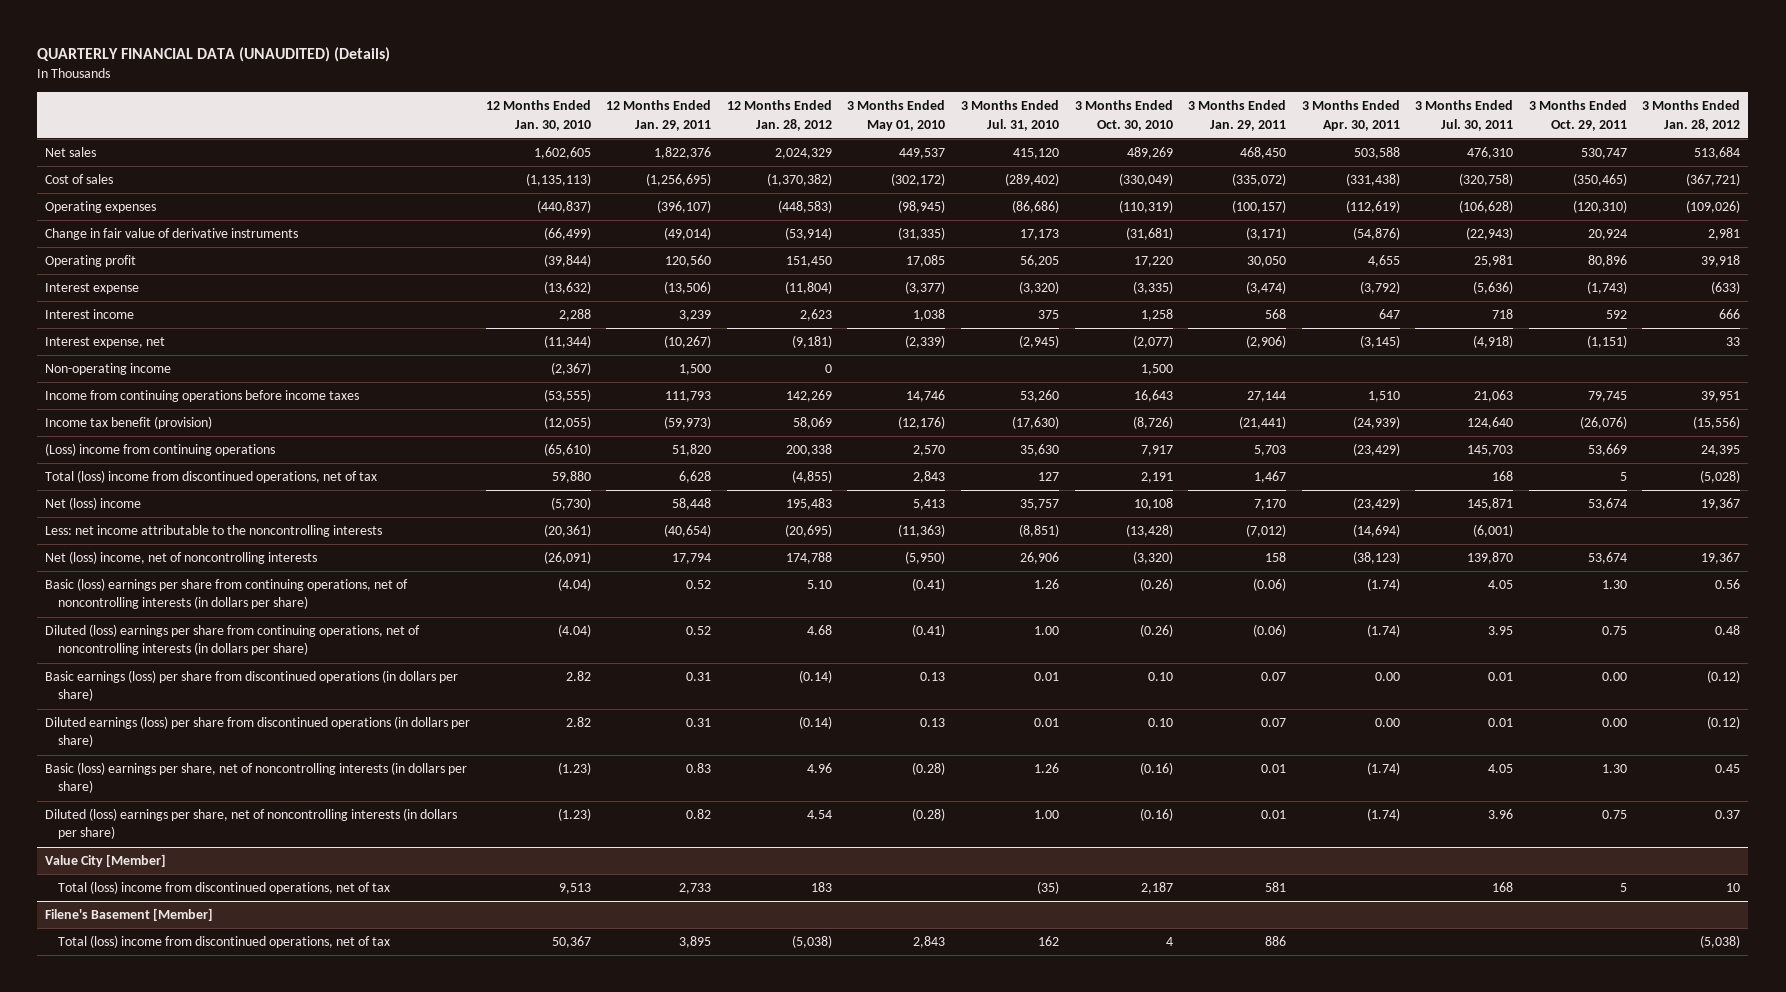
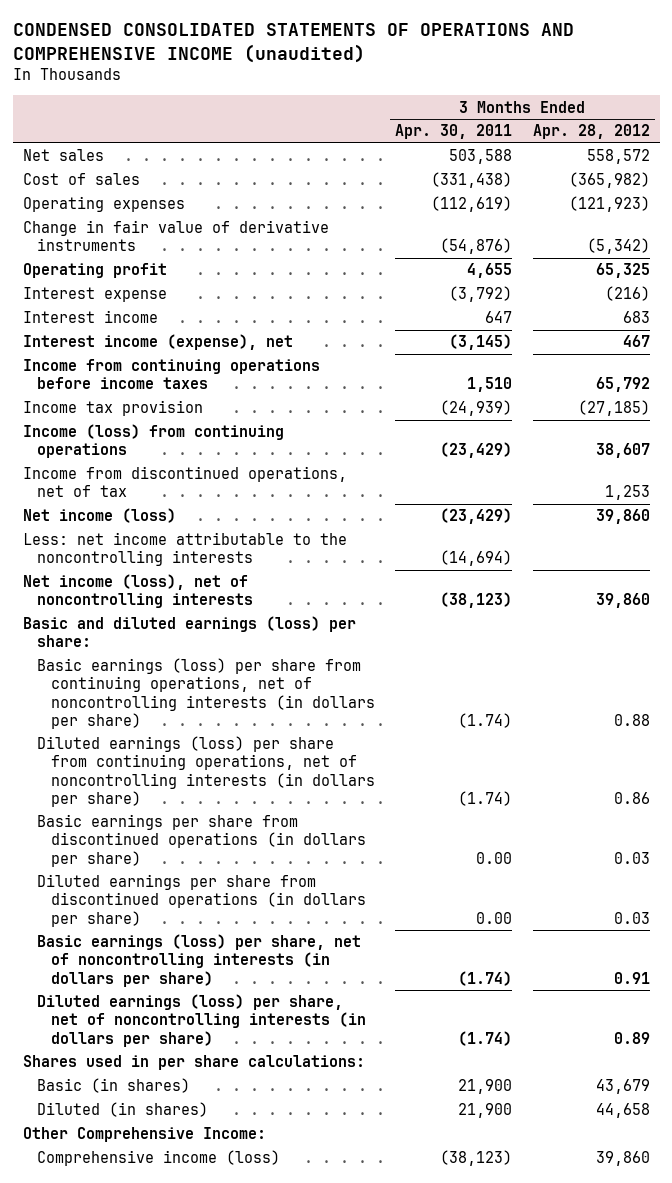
[37,47,391,63] QUARTERLY FINANCIAL DATA (UNAUDITED) (Details) -> [12,23,574,63] CONDENSED CONSOLIDATED STATEMENTS OF OPERATIONS AND COMPREHENSIVE INCOME (unaudited)
[485,100,591,131] 12 Months Ended Jan. 30, 2010 -> none
[606,100,712,131] 12 Months Ended Jan. 29, 2011 -> none
[726,100,832,131] 12 Months Ended Jan. 28, 2012 -> none
[847,100,946,131] 3 Months Ended May 01, 2010 -> none
[961,100,1060,131] 3 Months Ended Jul. 31, 2010 -> none
[1074,100,1173,131] 3 Months Ended Oct. 30, 2010 -> none
[1188,100,1287,131] 3 Months Ended Jan. 29, 2011 -> none
[1415,100,1514,131] 3 Months Ended Jul. 30, 2011 -> none
[1528,100,1627,131] 3 Months Ended Oct. 29, 2011 -> none
[1642,100,1741,131] 3 Months Ended Jan. 28, 2012 -> none
none -> [532,124,650,140] Apr. 28, 2012
[45,363,172,376] Non-operating income -> none
[45,337,166,349] Interest expense, net -> [22,334,293,351] Interest income (expense), net
[45,416,213,430] Income tax benefit (provision) -> [22,400,203,417] Income tax provision
[45,443,276,457] (Loss) income from continuing operations -> [22,424,284,459] Income (loss) from continuing operations
[45,470,378,484] Total (loss) income from discontinued operations, net of tax -> [22,466,347,498] Income from discontinued operations, net of tax
[45,497,142,511] Net (loss) income -> [22,508,176,524] Net income (loss)
[45,854,167,868] Value City [Member] -> none
[57,881,390,895] Total (loss) income from discontinued operations, net of tax -> none
[45,908,214,922] Filene's Basement [Member] -> none
[57,935,390,949] Total (loss) income from discontinued operations, net of tax -> none
[45,551,318,565] Net (loss) income, net of noncontrolling interests -> [22,574,253,609] Net income (loss), net of noncontrolling interests
none -> [22,616,356,648] Basic and diluted earnings (loss) per share:
[45,578,409,610] Basic (loss) earnings per share from continuing operations, net of noncontrolling interests (in dollars per share) -> [36,658,376,729] Basic earnings (loss) per share from continuing operations, net of noncontrolling interests (in dollars per share)
[45,624,421,656] Diluted (loss) earnings per share from continuing operations, net of noncontrolling interests (in dollars per share) -> [36,736,376,807] Diluted earnings (loss) per share from continuing operations, net of noncontrolling interests (in dollars per share)
[45,670,459,702] Basic earnings (loss) per share from discontinued operations (in dollars per share) -> [36,814,367,867] Basic earnings per share from discontinued operations (in dollars per share)
[45,716,471,748] Diluted earnings (loss) per share from discontinued operations (in dollars per share) -> [36,874,367,927] Diluted earnings per share from discontinued operations (in dollars per share)
[45,762,468,794] Basic (loss) earnings per share, net of noncontrolling interests (in dollars per share) -> [36,934,361,987] Basic earnings (loss) per share, net of noncontrolling interests (in dollars per share)
[45,808,458,840] Diluted (loss) earnings per share, net of noncontrolling interests (in dollars per share) -> [36,994,367,1047] Diluted earnings (loss) per share, net of noncontrolling interests (in dollars per share)
none -> [22,1055,365,1071] Shares used in per share calculations:
none -> [36,1078,190,1094] Basic (in shares)
none -> [36,1102,208,1118] Diluted (in shares)
none -> [22,1127,266,1143] Other Comprehensive Income:
none -> [36,1150,280,1167] Comprehensive income (loss)

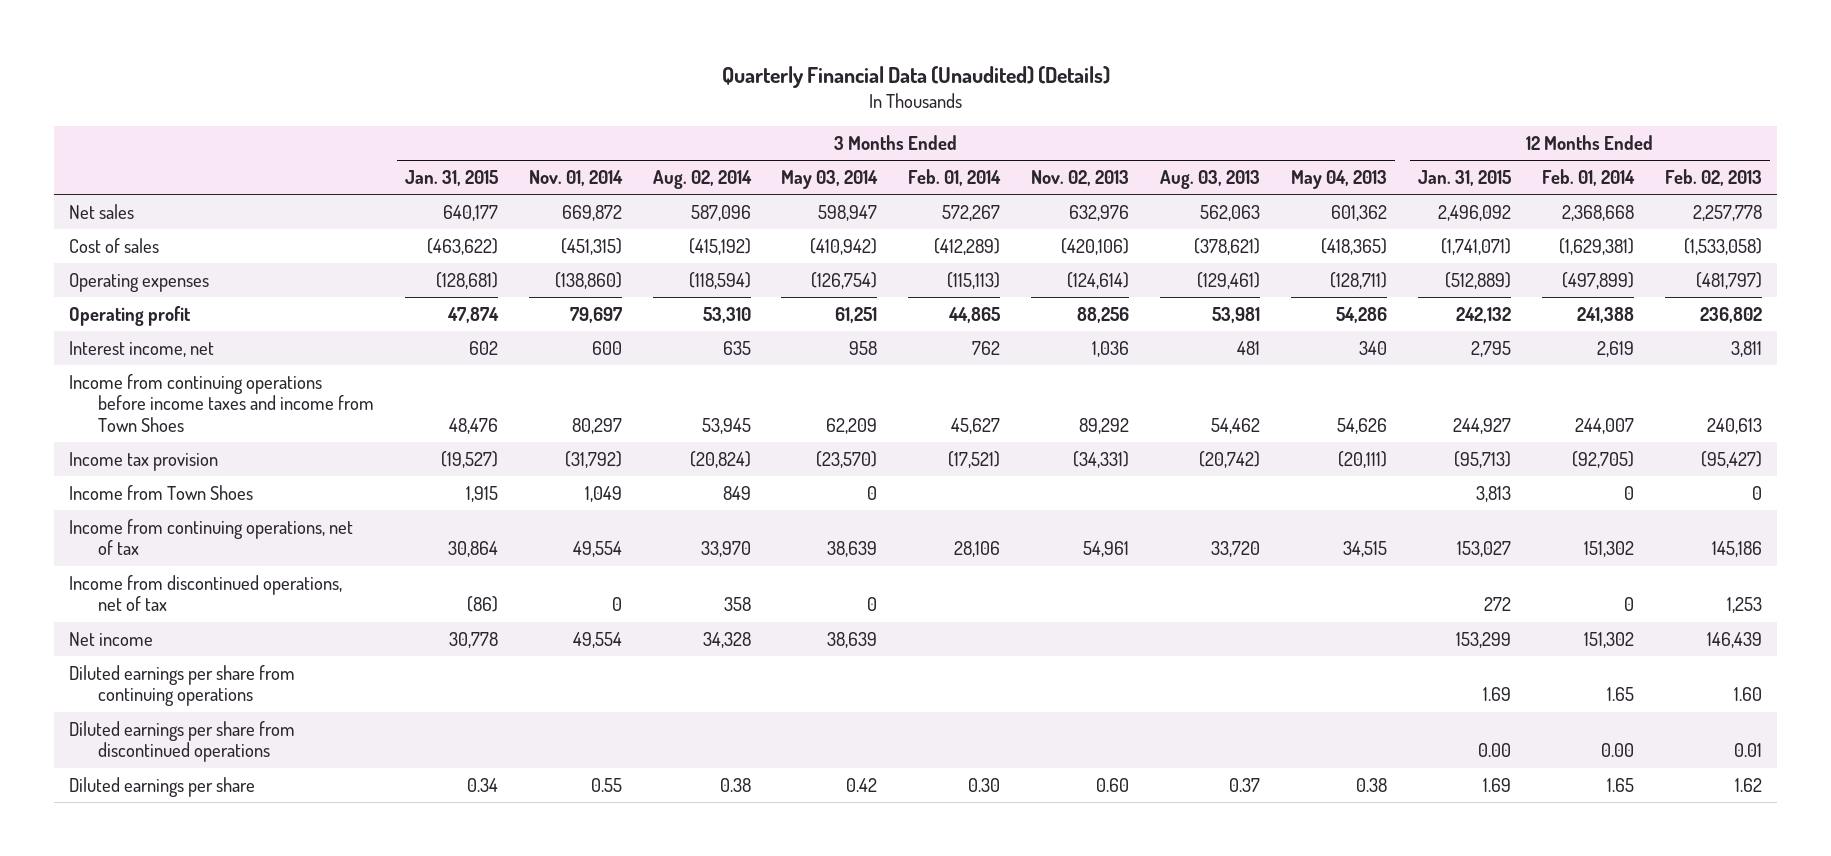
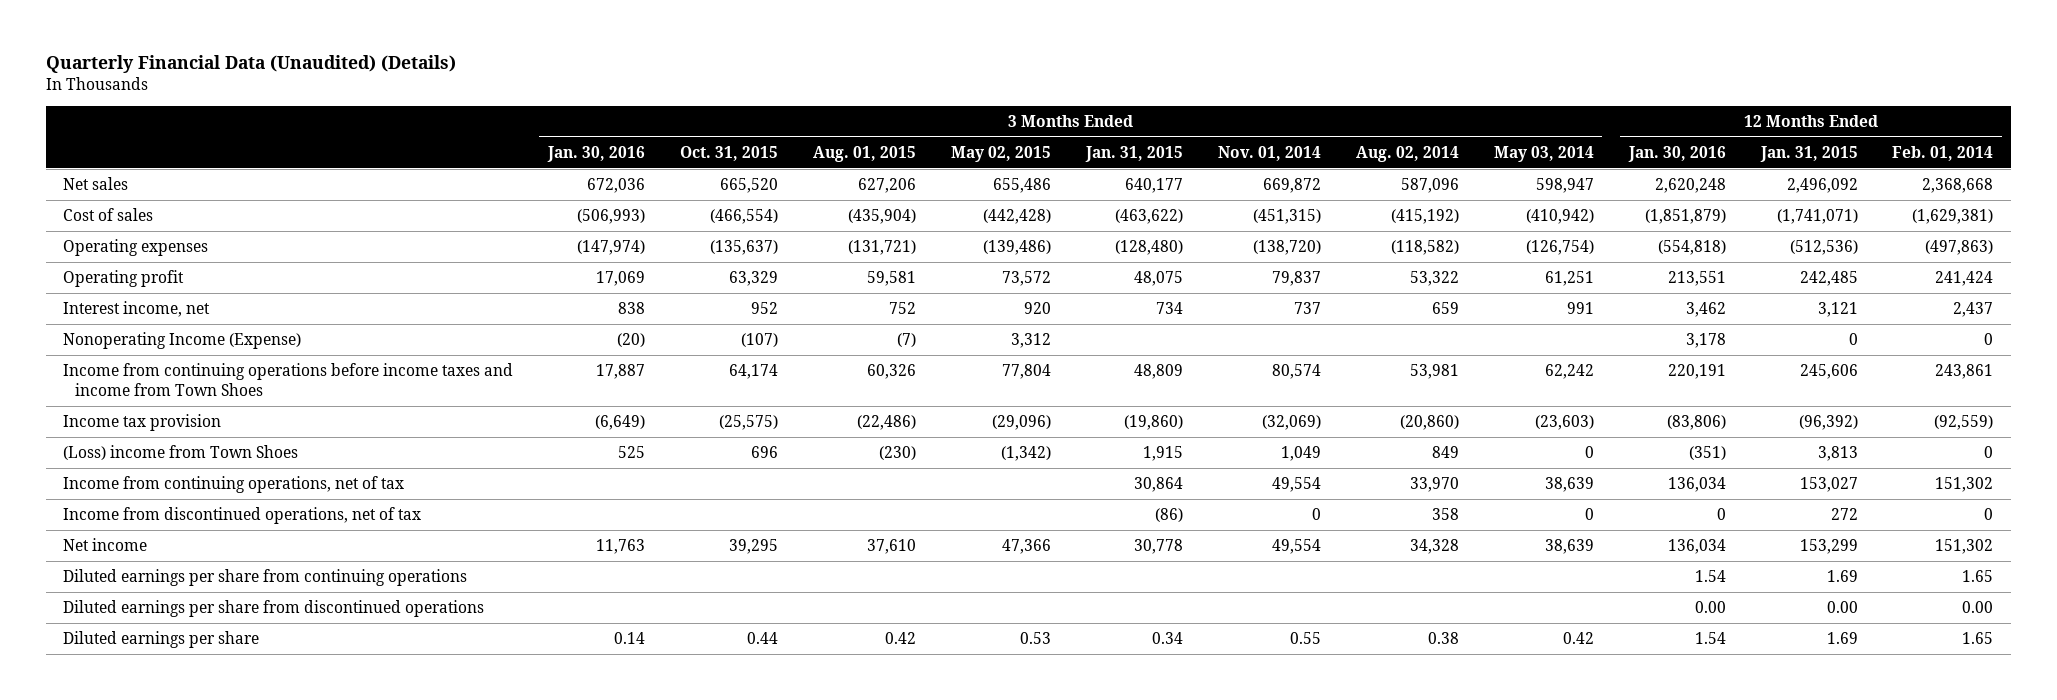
[908,169,1002,187] Feb. 01, 2014 -> none
[1031,170,1130,187] Nov. 02, 2013 -> none
[1160,170,1261,190] Aug. 03, 2013 -> none
[1291,170,1388,190] May 04, 2013 -> none
[1665,169,1763,187] Feb. 02, 2013 -> none
none -> [547,145,646,162] Jan. 30, 2016
none -> [679,145,778,161] Oct. 31, 2015
none -> [812,145,916,162] Aug. 01, 2015
none -> [950,145,1051,162] May 02, 2015
none -> [1627,145,1726,162] Jan. 30, 2016
[435,271,498,289] (128,681) -> [1114,240,1183,256] (128,480)
[554,271,622,289] (138,860) -> [1252,240,1321,256] (138,720)
[688,271,751,289] (118,594) -> [1390,240,1459,256] (118,582)
[1445,271,1512,289] (512,889) -> [1789,240,1858,256] (512,536)
[1562,271,1635,289] (497,899) -> [1925,240,1994,256] (497,863)
[446,306,499,323] 47,874 -> [1133,271,1183,287] 48,075
[569,306,622,323] 79,697 -> [1271,271,1321,287] 79,837
[702,306,751,323] 53,310 -> [1409,271,1459,287] 53,322
[1456,306,1512,323] 242,132 -> [1799,271,1858,287] 242,485
[1577,306,1635,323] 241,388 -> [1935,271,1994,287] 241,424
[468,340,498,355] 602 -> [1155,302,1183,315] 734
[591,340,622,355] 600 -> [1293,302,1321,315] 737
[722,340,751,355] 635 -> [1431,302,1459,315] 659
[849,340,878,355] 958 -> [1566,302,1594,315] 991
[1471,340,1512,357] 2,795 -> [1817,302,1858,318] 3,121
[1597,340,1635,357] 2,619 -> [1953,302,1994,318] 2,437
none -> [63,332,302,350] Nonoperating Income (Expense)
[448,417,498,434] 48,476 -> [1133,364,1183,380] 48,809
[571,417,622,434] 80,297 -> [1271,364,1321,380] 80,574
[701,417,751,434] 53,945 -> [1409,364,1459,380] 53,981
[826,417,878,434] 62,209 -> [1544,364,1594,380] 62,242
[1453,417,1512,434] 244,927 -> [1799,364,1858,380] 245,606
[1575,417,1635,434] 244,007 -> [1935,364,1994,380] 243,861
[440,450,498,468] (19,527) -> [1123,415,1183,431] (19,860)
[564,450,622,468] (31,792) -> [1261,415,1321,431] (32,069)
[689,450,751,468] (20,824) -> [1399,415,1459,431] (20,860)
[816,450,878,468] (23,570) -> [1534,415,1594,431] (23,603)
[1454,450,1512,468] (95,713) -> [1798,415,1858,431] (96,392)
[1572,450,1635,468] (92,705) -> [1934,415,1994,431] (92,559)
[69,484,254,500] Income from Town Shoes -> [63,445,299,461] (Loss) income from Town Shoes

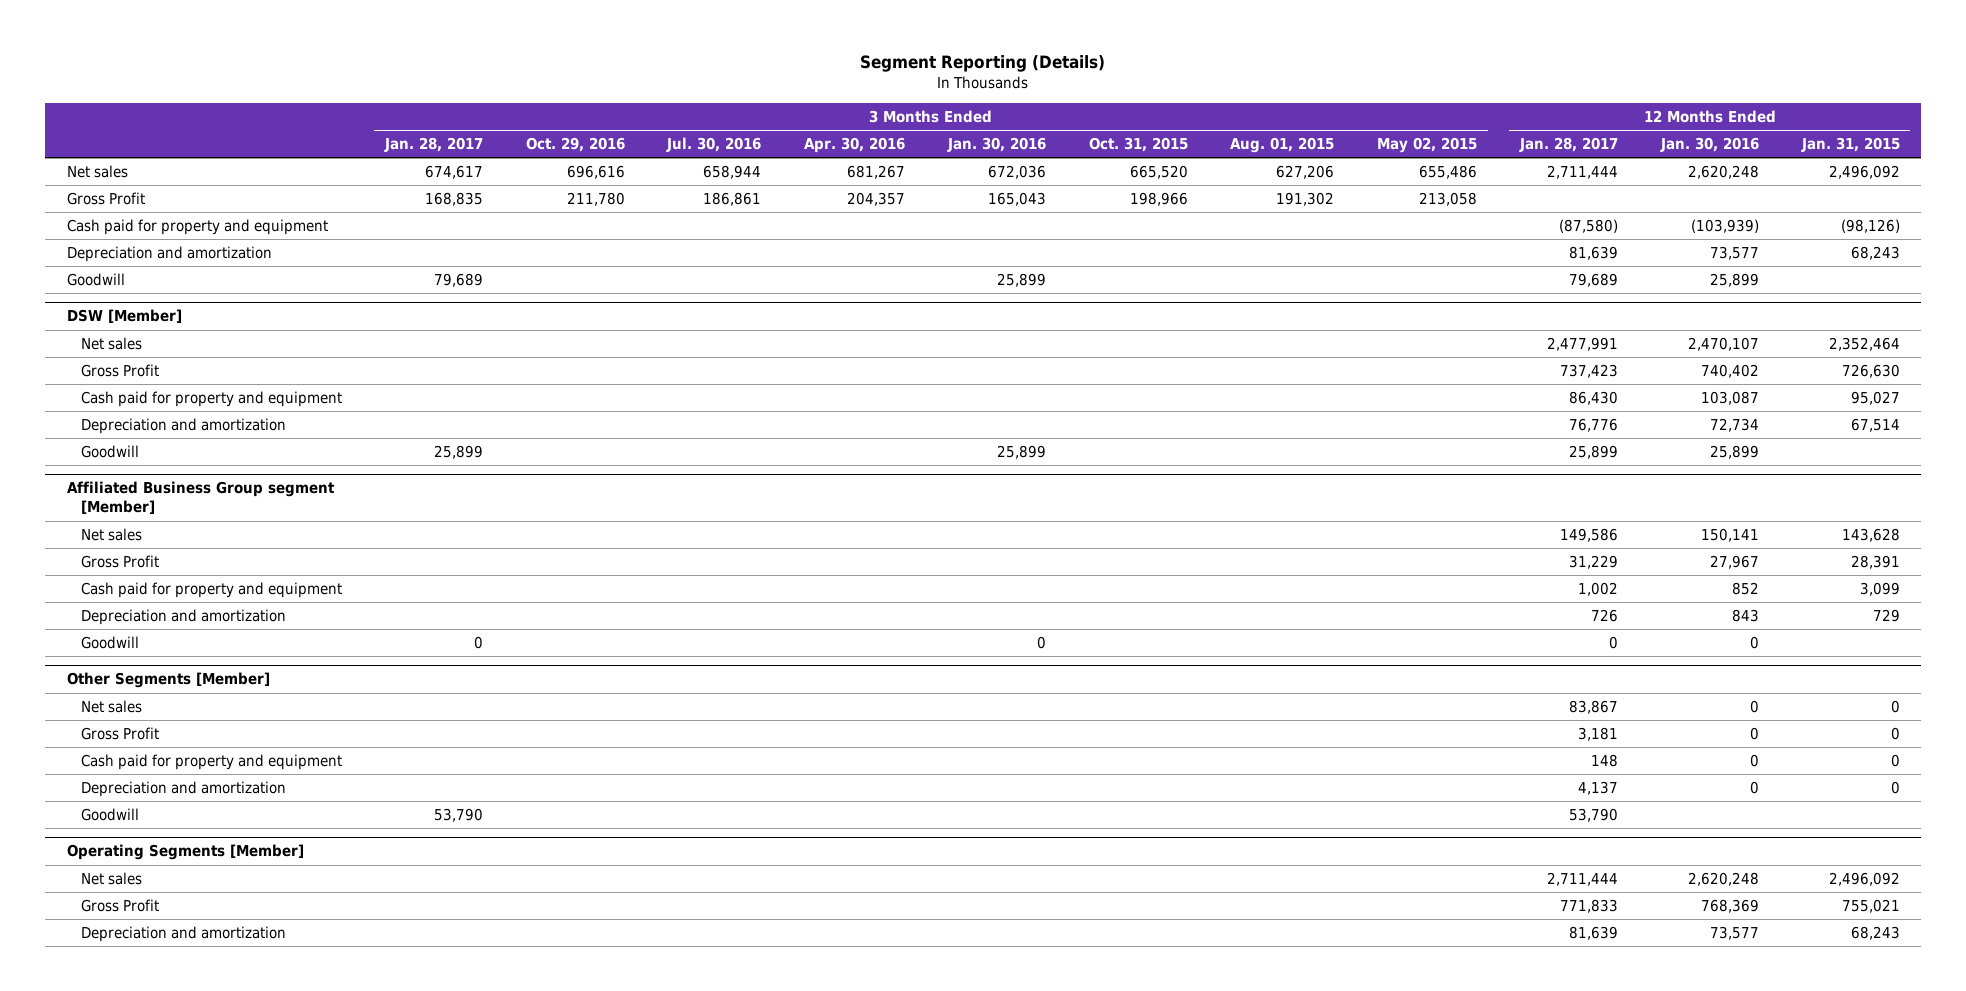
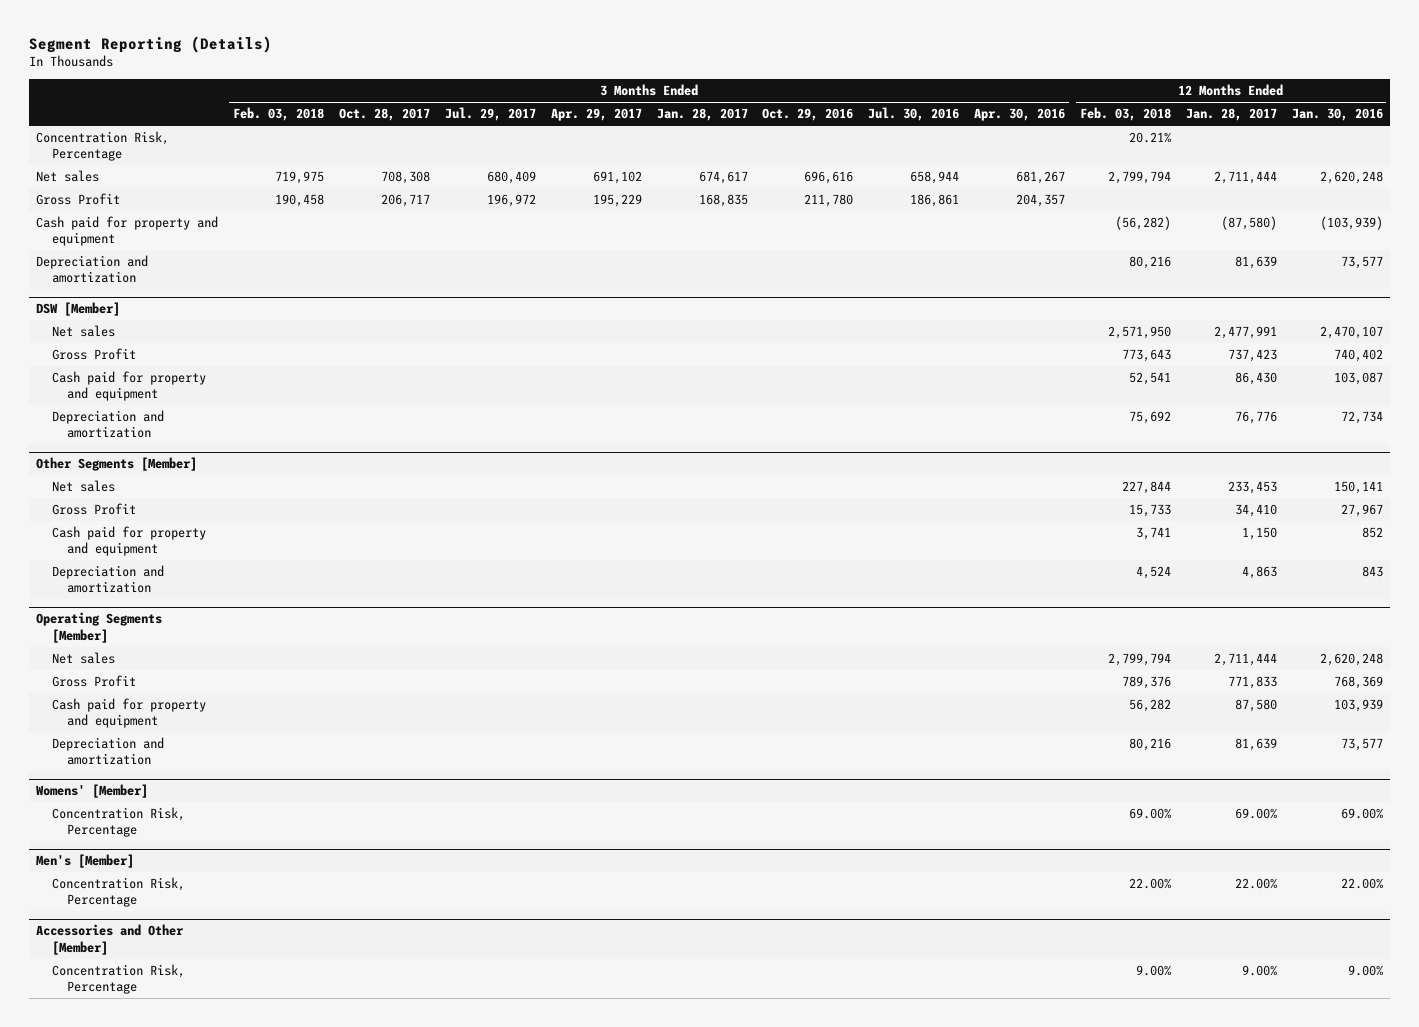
[946,137,1046,153] Jan. 30, 2016 -> none
[1088,137,1188,153] Oct. 31, 2015 -> none
[1230,137,1335,154] Aug. 01, 2015 -> none
[1377,137,1478,154] May 02, 2015 -> none
[1800,137,1900,153] Jan. 31, 2015 -> none
none -> [233,107,325,122] Feb. 03, 2018
none -> [338,108,430,122] Oct. 28, 2017
none -> [444,107,536,122] Jul. 29, 2017
none -> [550,108,642,122] Apr. 29, 2017
none -> [1079,107,1171,122] Feb. 03, 2018
none -> [36,131,170,162] Concentration Risk, Percentage
[66,272,125,286] Goodwill -> none
[81,444,140,458] Goodwill -> none
[66,481,335,515] Affiliated Business Group segment [Member] -> none
[81,527,143,541] Net sales -> none
[81,554,160,568] Gross Profit -> none
[81,581,343,598] Cash paid for property and equipment -> none
[81,608,287,625] Depreciation and amortization -> none
[81,635,140,649] Goodwill -> none
[81,807,140,821] Goodwill -> none
[1568,699,1618,714] 83,867 -> [1227,481,1277,495] 233,453
[1749,699,1759,713] 0 -> [1333,481,1383,495] 150,141
[1577,726,1618,741] 3,181 -> [1234,504,1277,518] 34,410
[1749,726,1759,740] 0 -> [1340,504,1383,518] 27,967
[1590,753,1618,767] 148 -> [1241,527,1277,541] 1,150
[1749,753,1759,767] 0 -> [1361,527,1383,539] 852
[1577,780,1618,795] 4,137 -> [1241,566,1277,580] 4,863
[1749,780,1759,794] 0 -> [1361,566,1383,578] 843
none -> [51,698,206,729] Cash paid for property and equipment
none -> [36,784,149,799] Womens' [Member]
none -> [51,807,185,838] Concentration Risk, Percentage
none -> [36,854,135,869] Men's [Member]
none -> [51,877,185,908] Concentration Risk, Percentage
none -> [36,924,185,955] Accessories and Other [Member]
none -> [51,964,185,995] Concentration Risk, Percentage

